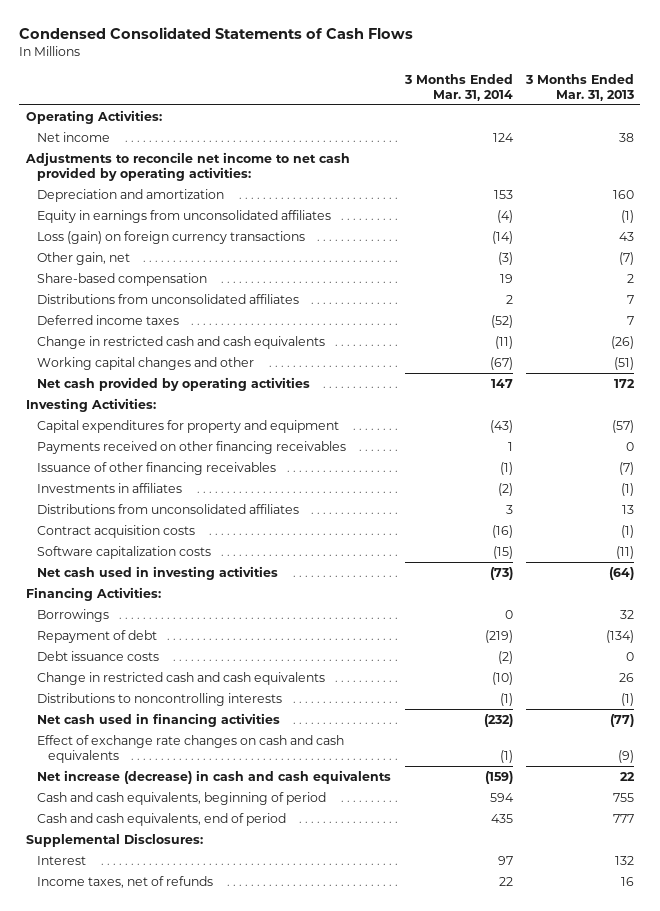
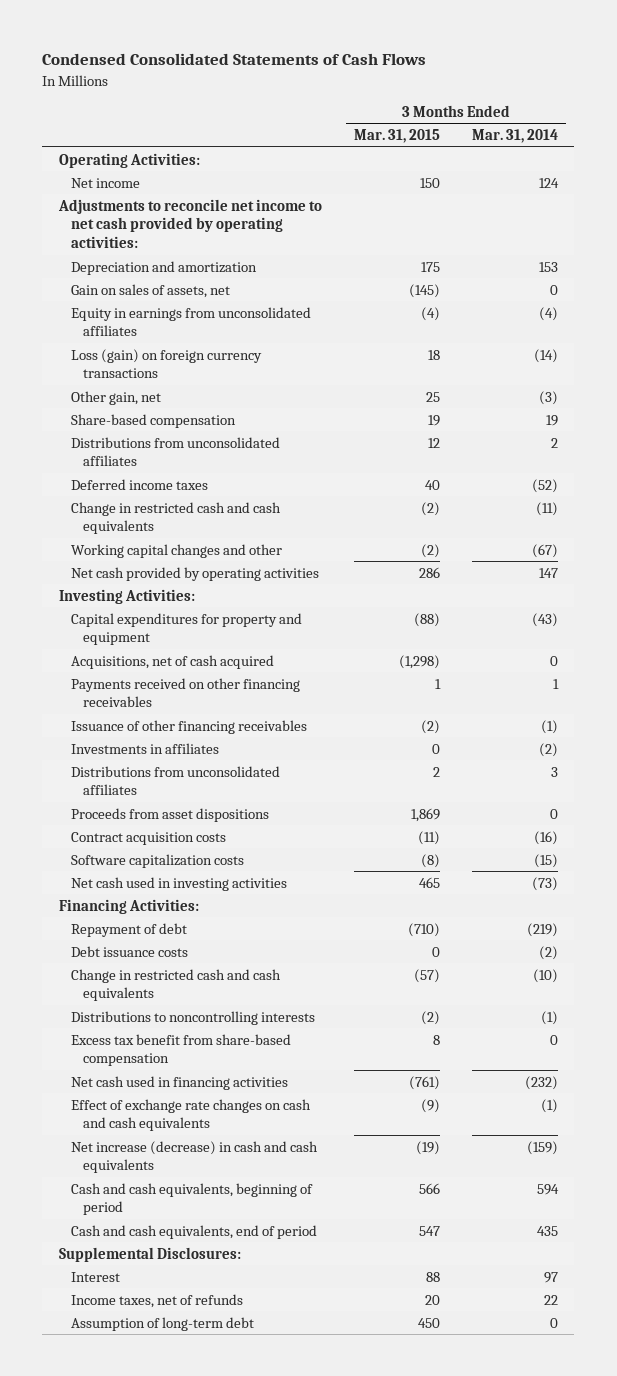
[524,73,634,101] 3 Months Ended Mar. 31, 2013 -> none
none -> [353,129,440,144] Mar. 31, 2015
none -> [70,283,230,298] Gain on sales of assets, net
none -> [70,654,274,669] Acquisitions, net of cash acquired
none -> [70,807,269,822] Proceeds from asset dispositions
[37,608,110,622] Borrowings -> none
none -> [70,1033,291,1067] Excess tax benefit from share-based compensation
none -> [70,1316,254,1331] Assumption of long-term debt

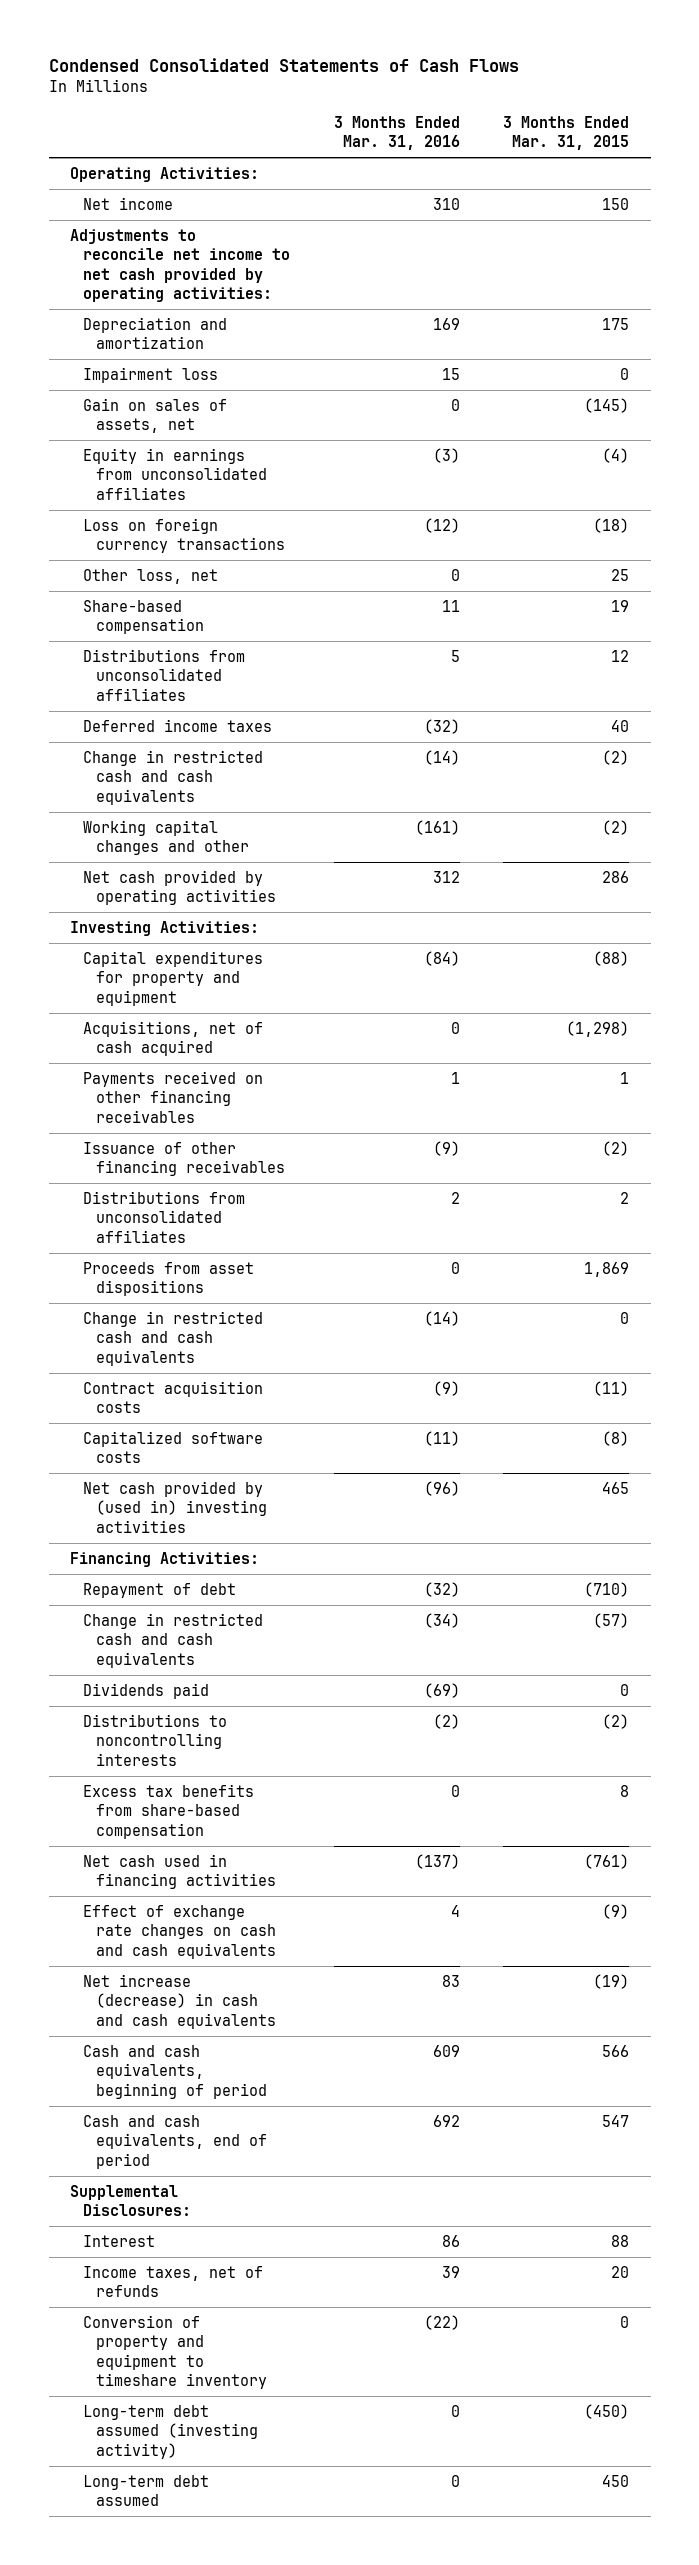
[472,129,559,144] Mar. 31, 2014 -> none
none -> [333,116,460,151] 3 Months Ended Mar. 31, 2016
none -> [83,366,219,383] Impairment loss
[70,348,262,379] Loss (gain) on foreign currency transactions -> [83,517,285,554] Loss on foreign currency transactions
[427,349,440,360] 18 -> [592,517,629,533] (18)
[70,390,161,405] Other gain, net -> [83,568,219,584] Other loss, net
[70,742,219,754] Investments in affiliates -> none
none -> [83,1310,264,1366] Change in restricted cash and cash equivalents
[70,853,244,868] Software capitalization costs -> [83,1430,264,1464] Capitalized software costs
[70,876,287,891] Net cash used in investing activities -> [83,1480,267,1533] Net cash provided by (used in) investing activities
[70,945,188,957] Debt issuance costs -> none
none -> [83,1682,210,1699] Dividends paid
[70,1033,291,1067] Excess tax benefit from share-based compensation -> [83,1783,255,1839] Excess tax benefits from share-based compensation
none -> [83,2314,267,2389] Conversion of property and equipment to timeshare inventory
none -> [83,2404,258,2459] Long-term debt assumed (investing activity)
[70,1316,254,1331] Assumption of long-term debt -> [83,2474,210,2507] Long-term debt assumed

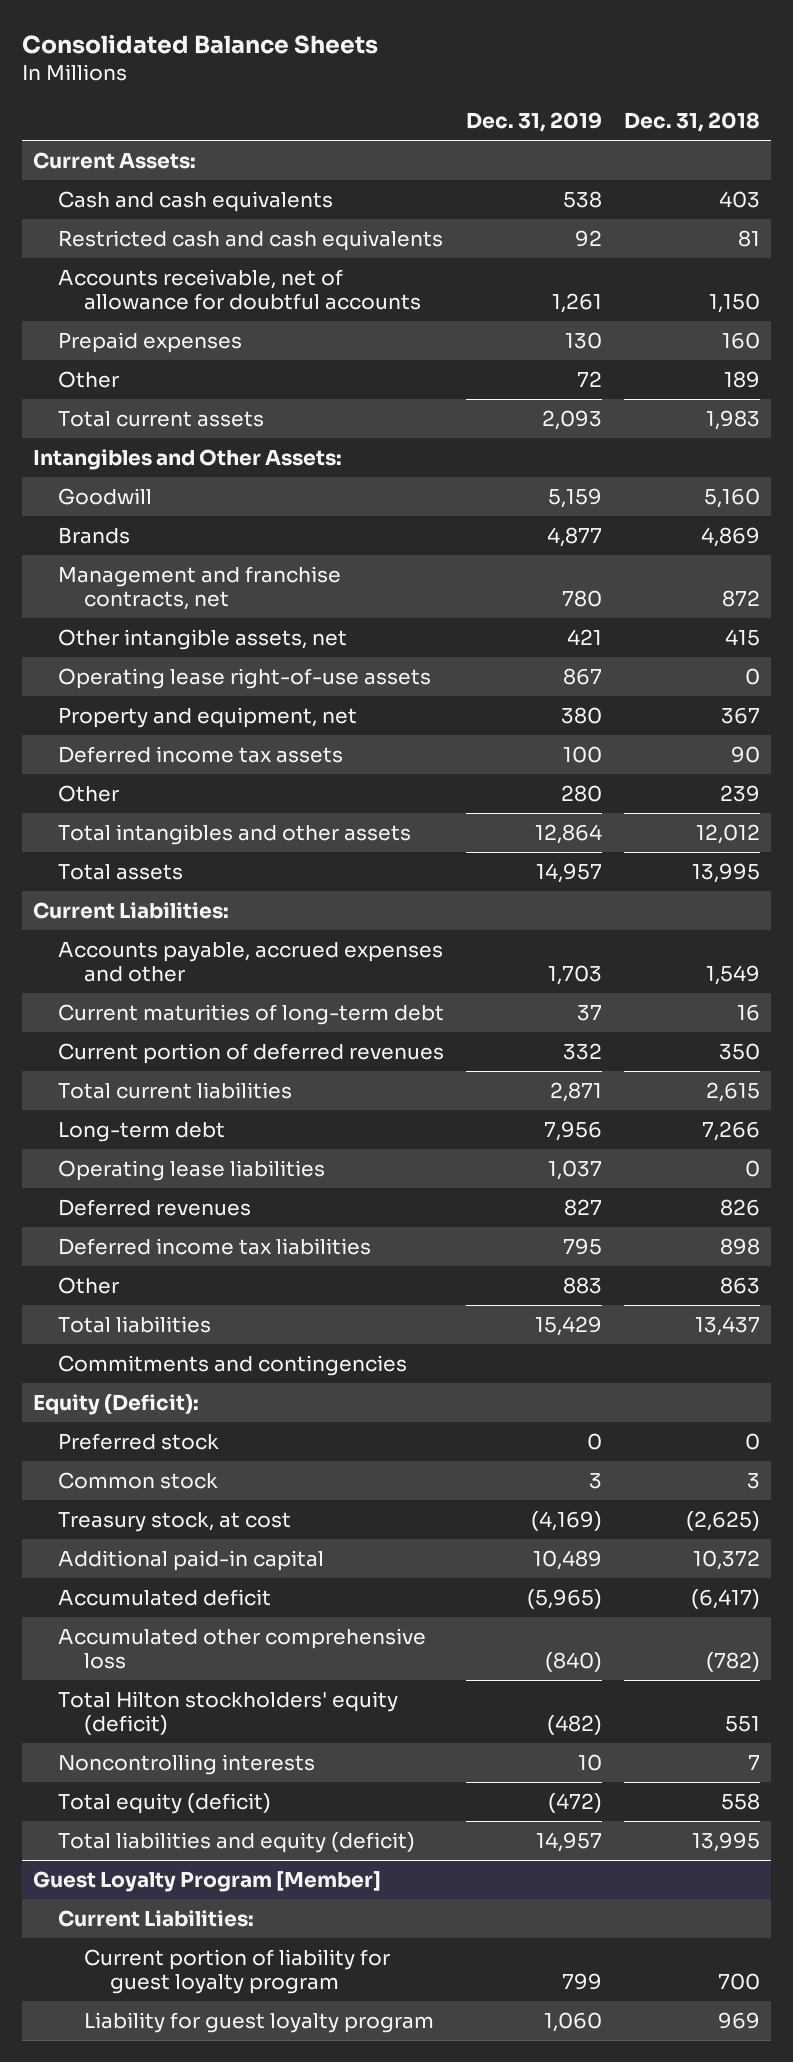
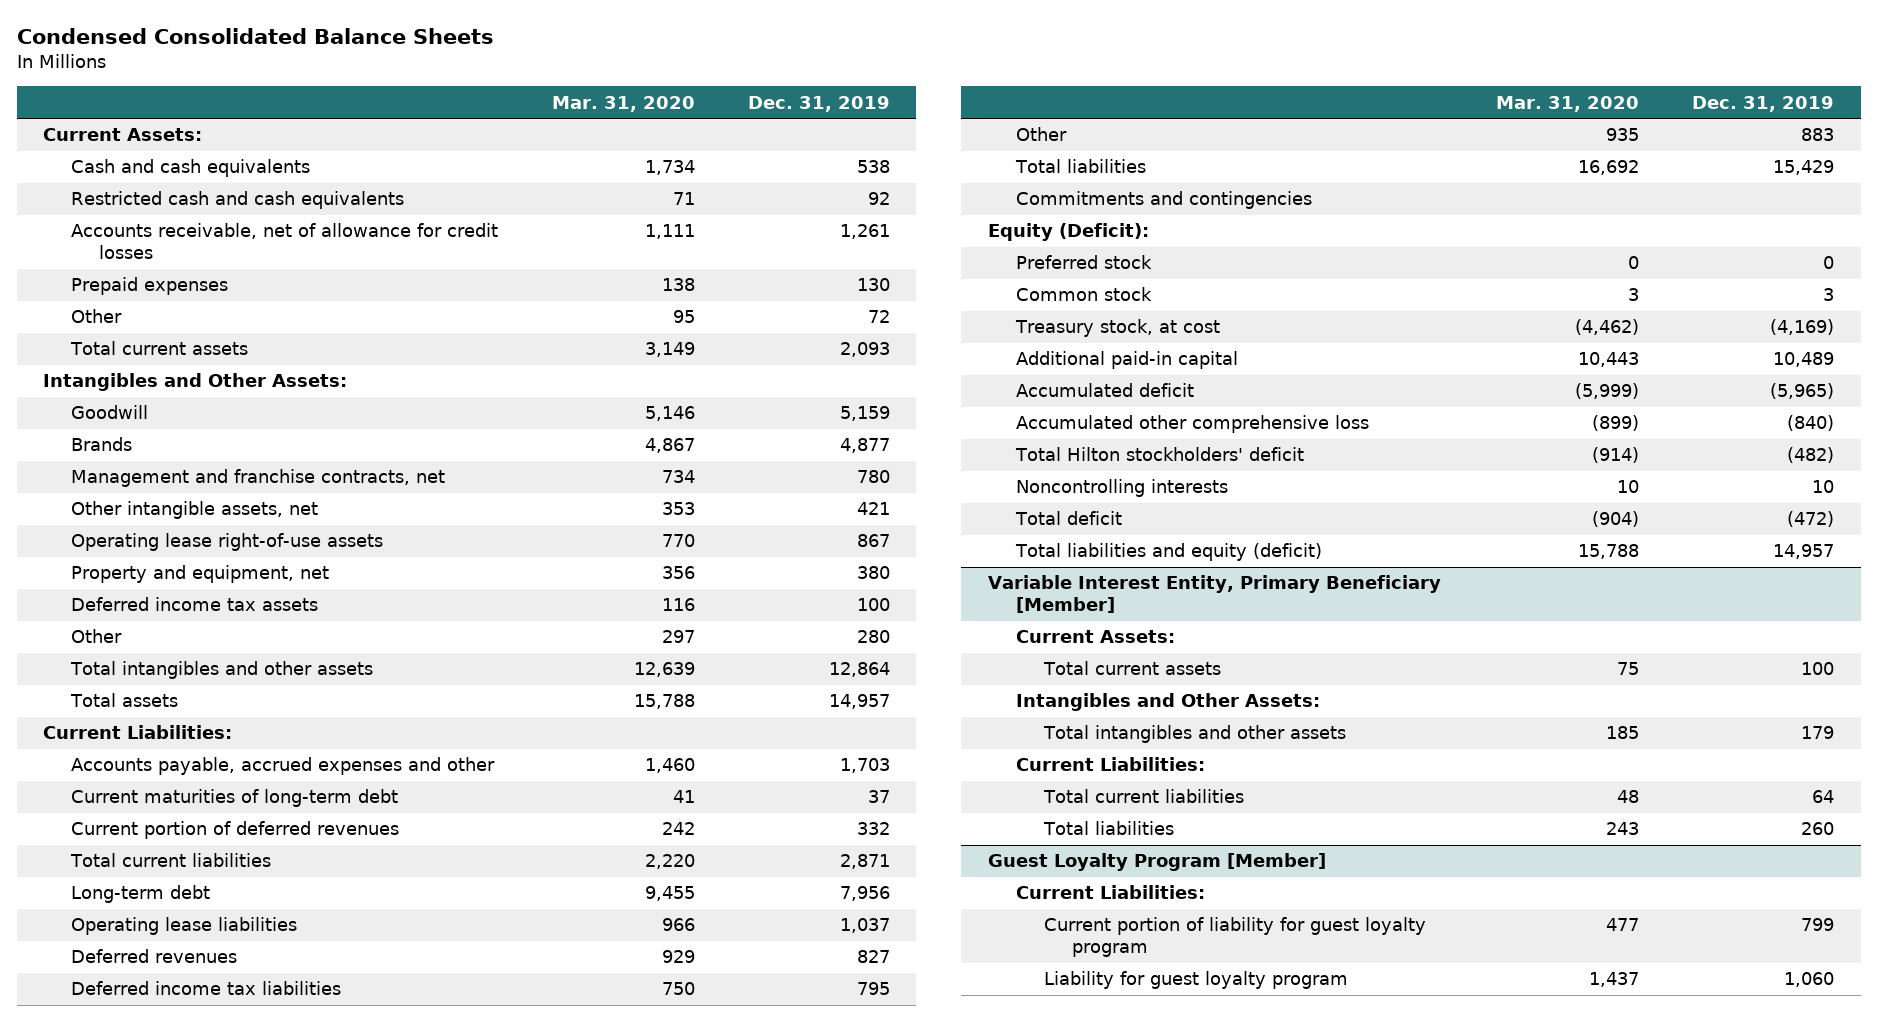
[21,34,378,55] Consolidated Balance Sheets -> [16,28,494,45] Condensed Consolidated Balance Sheets
[624,111,761,132] Dec. 31, 2018 -> none
none -> [551,95,695,112] Mar. 31, 2020
[58,269,422,311] Accounts receivable, net of allowance for doubtful accounts -> [71,223,499,260] Accounts receivable, net of allowance for credit losses
[58,1691,399,1736] Total Hilton stockholders' equity (deficit) -> [1014,447,1304,462] Total Hilton stockholders' deficit
[58,1793,272,1815] Total equity (deficit) -> [1014,511,1122,526] Total deficit
none -> [987,575,1441,614] Variable Interest Entity, Primary Beneficiary [Member]
none -> [1015,630,1175,644] Current Assets:
none -> [1042,661,1221,676] Total current assets
none -> [1015,693,1320,712] Intangibles and Other Assets:
none -> [1042,725,1346,744] Total intangibles and other assets
none -> [1015,757,1205,772] Current Liabilities:
none -> [1042,789,1244,804] Total current liabilities
none -> [1042,821,1174,836] Total liabilities

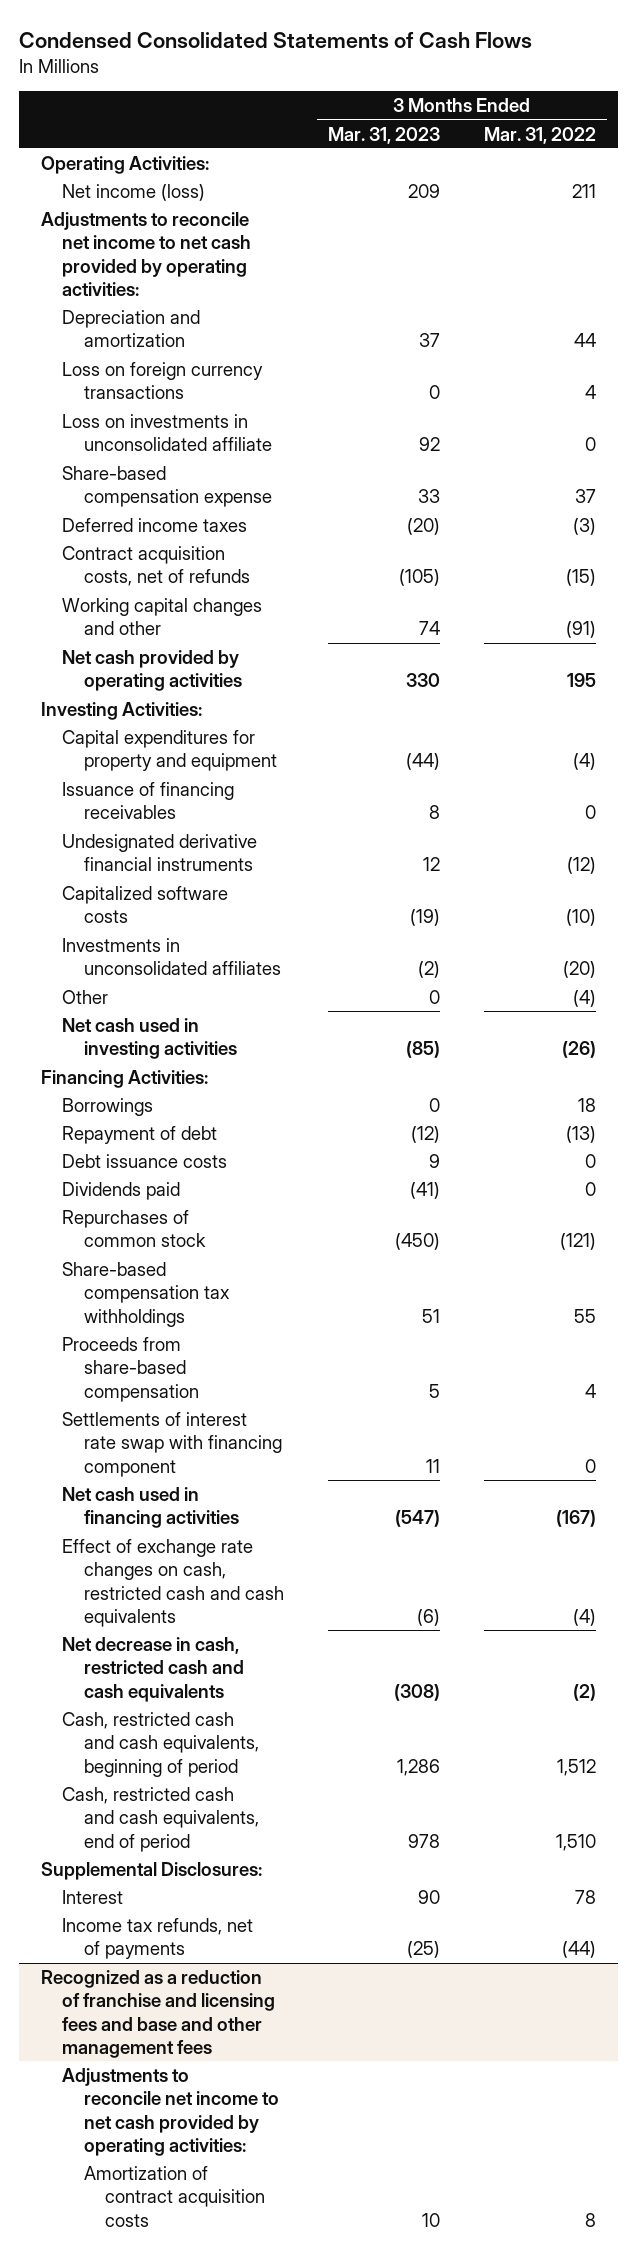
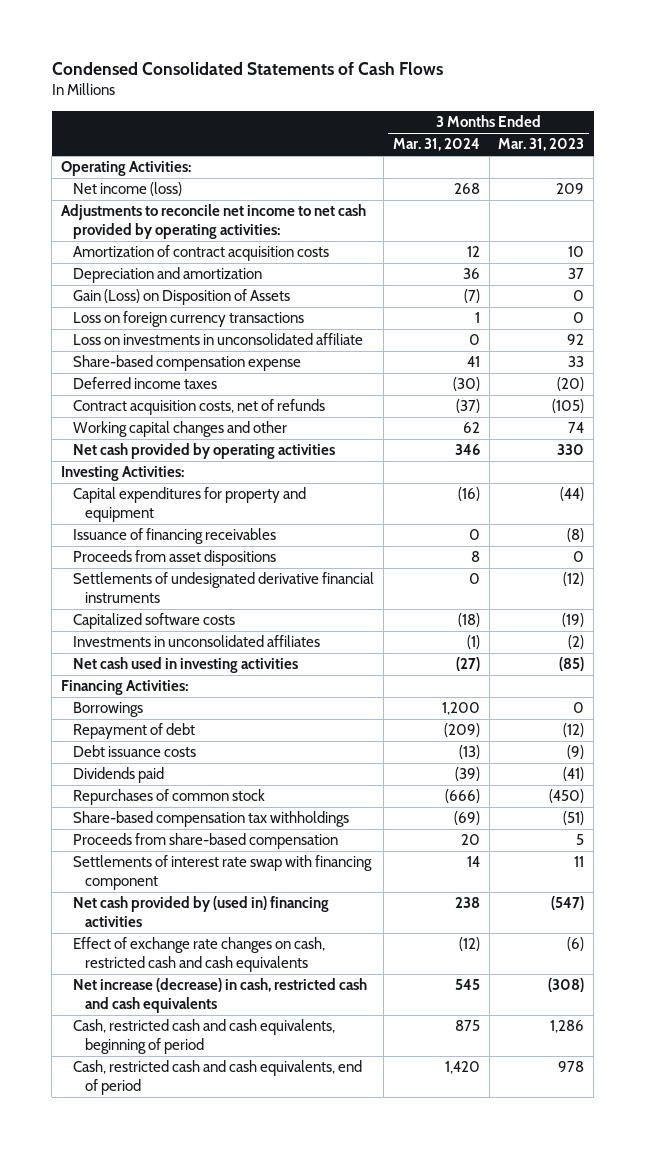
[483,126,596,144] Mar. 31, 2022 -> none
none -> [392,138,480,152] Mar. 31, 2024
none -> [73,245,330,262] Amortization of contract acquisition costs
none -> [73,289,291,306] Gain (Loss) on Disposition of Assets
[428,805,440,820] 8 -> [567,528,585,543] (8)
none -> [73,550,277,567] Proceeds from asset dispositions
[62,833,258,872] Undesignated derivative financial instruments -> [73,572,375,603] Settlements of undesignated derivative financial instruments
[422,857,440,872] 12 -> [563,572,585,587] (12)
[62,989,109,1004] Other -> none
[428,1153,440,1168] 9 -> [567,745,585,760] (9)
[421,1308,440,1323] 51 -> [563,811,585,826] (51)
[62,1486,239,1529] Net cash used in financing activities -> [73,896,330,927] Net cash provided by (used in) financing activities
[62,1636,244,1702] Net decrease in cash, restricted cash and cash equivalents -> [73,978,368,1013] Net increase (decrease) in cash, restricted cash and cash equivalents
[40,1861,262,1880] Supplemental Disclosures: -> none
[62,1889,124,1904] Interest -> none
[62,1917,254,1960] Income tax refunds, net of payments -> none
[40,1969,276,2059] Recognized as a reduction of franchise and licensing fees and base and other management fees -> none
[62,2067,279,2157] Adjustments to reconcile net income to net cash provided by operating activities: -> none
[83,2165,266,2227] Amortization of contract acquisition costs -> none

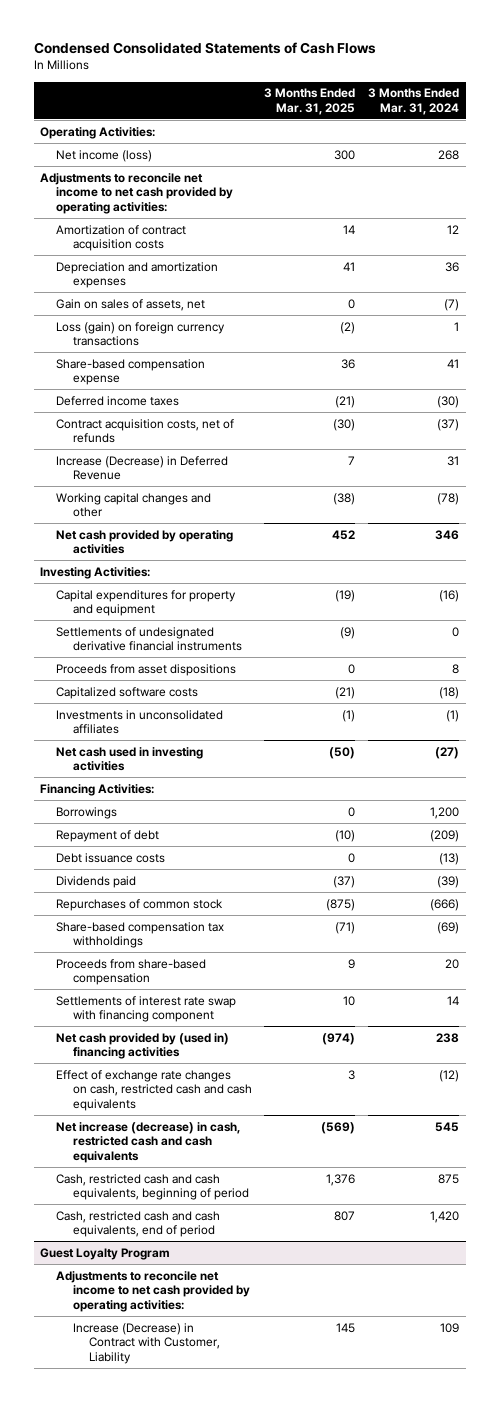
[498,138,585,152] Mar. 31, 2023 -> none
none -> [264,88,356,115] 3 Months Ended Mar. 31, 2025
[73,333,364,346] Loss on investments in unconsolidated affiliate -> none
[73,267,263,284] Depreciation and amortization -> [56,261,219,289] Depreciation and amortization expenses
[73,289,291,306] Gain (Loss) on Disposition of Assets -> [56,298,206,311] Gain on sales of assets, net
[73,311,305,328] Loss on foreign currency transactions -> [56,321,226,347] Loss (gain) on foreign currency transactions
none -> [56,455,229,481] Increase (Decrease) in Deferred Revenue
[462,422,480,434] 62 -> [437,492,460,505] (78)
[73,528,277,545] Issuance of financing receivables -> none
[73,550,277,567] Proceeds from asset dispositions -> [56,663,237,676] Proceeds from asset dispositions
none -> [40,1247,171,1260] Guest Loyalty Program
none -> [56,1270,250,1312] Adjustments to reconcile net income to net cash provided by operating activities:
none -> [72,1322,220,1364] Increase (Decrease) in Contract with Customer, Liability

